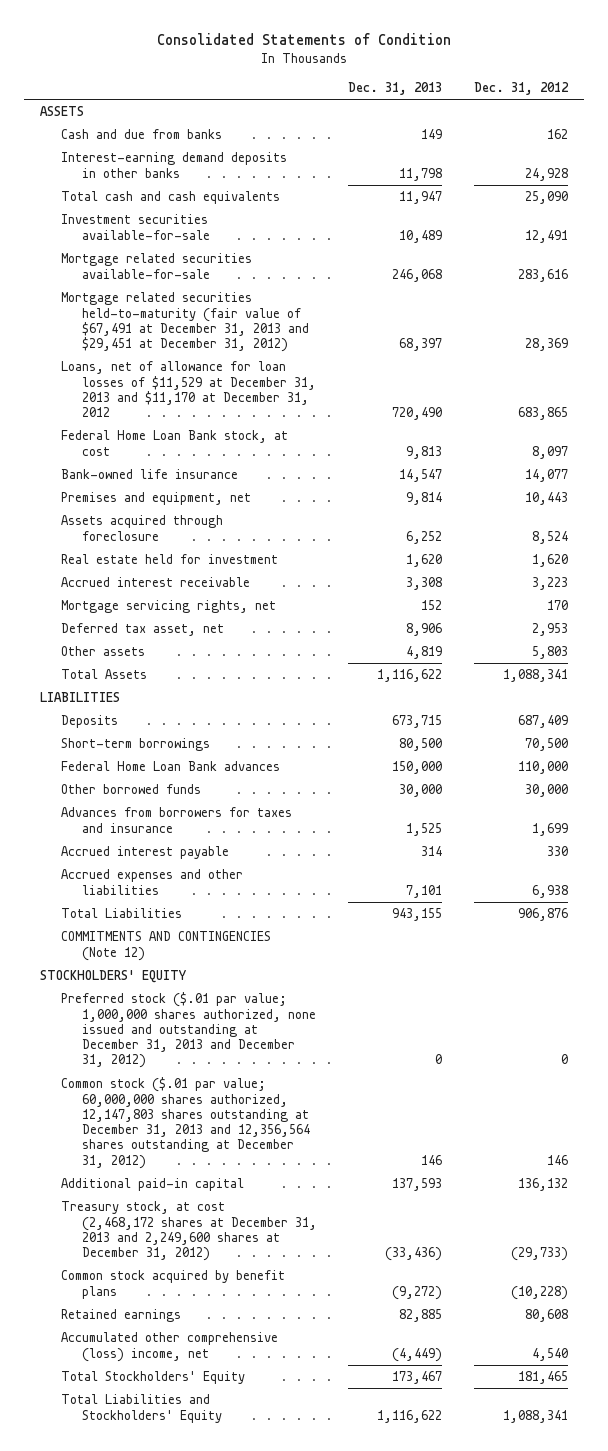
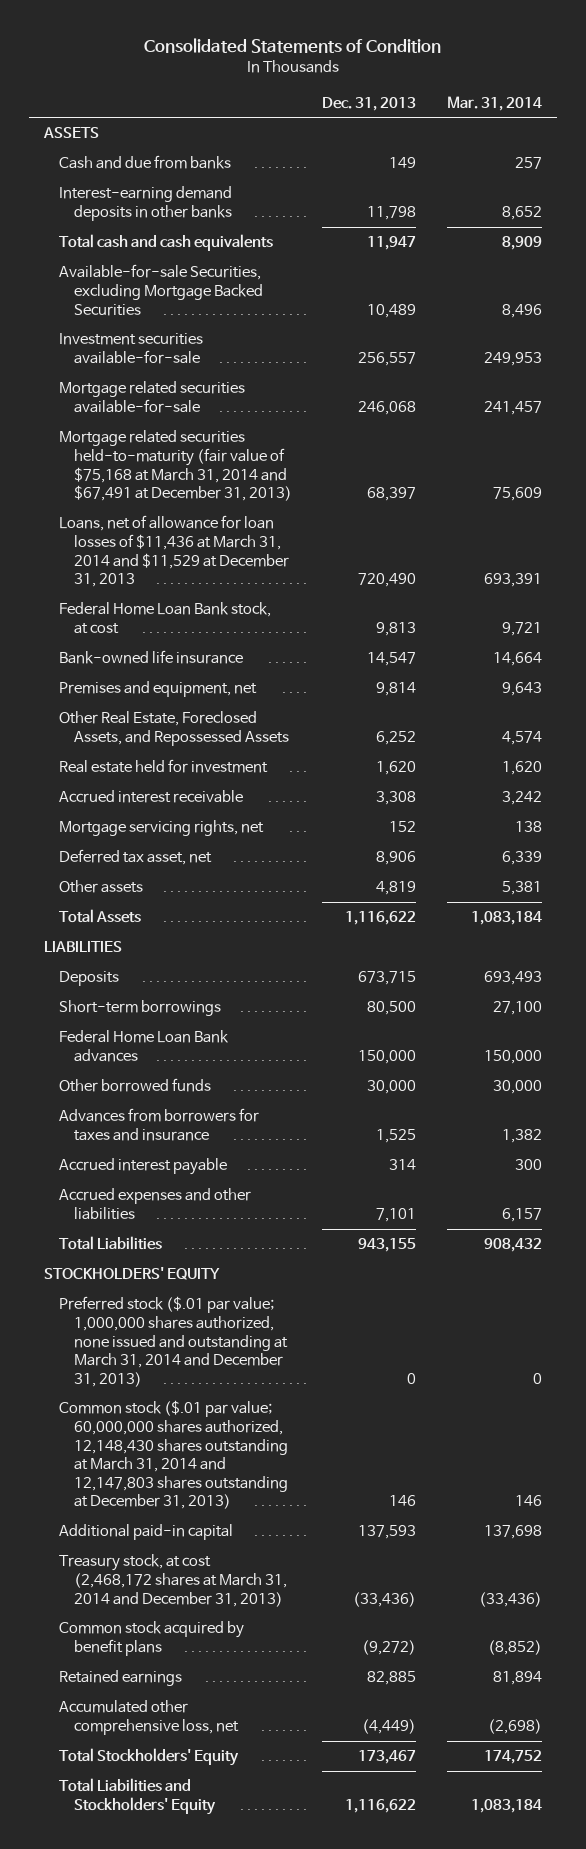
[474,82,570,96] Dec. 31, 2012 -> none
none -> [446,95,542,111] Mar. 31, 2014
none -> [58,264,263,316] Available-for-sale Securities, excluding Mortgage Backed Securities
[399,229,443,243] 10,489 -> [358,352,417,367] 256,557
[60,292,309,353] Mortgage related securities held-to-maturity (fair value of $67,491 at December 31, 2013 and $29,451 at December 31, 2012) -> [58,430,292,502] Mortgage related securities held-to-maturity (fair value of $75,168 at March 31, 2014 and $67,491 at December 31, 2013)
[60,361,316,418] Loans, net of allowance for loan losses of $11,529 at December 31, 2013 and $11,170 at December 31, 2012 -> [58,515,289,588] Loans, net of allowance for loan losses of $11,436 at March 31, 2014 and $11,529 at December 31, 2013
[60,515,223,541] Assets acquired through foreclosure -> [58,711,289,747] Other Real Estate, Foreclosed Assets, and Repossessed Assets
[60,931,271,961] COMMITMENTS AND CONTINGENCIES (Note 12) -> none
[60,992,316,1069] Preferred stock ($.01 par value; 1,000,000 shares authorized, none issued and outstanding at December 31, 2013 and December 31, 2012) -> [58,1296,288,1387] Preferred stock ($.01 par value; 1,000,000 shares authorized, none issued and outstanding at March 31, 2014 and December 31, 2013)
[60,1077,310,1169] Common stock ($.01 par value; 60,000,000 shares authorized, 12,147,803 shares outstanding at December 31, 2013 and 12,356,564 shares outstanding at December 31, 2012) -> [58,1400,288,1510] Common stock ($.01 par value; 60,000,000 shares authorized, 12,148,430 shares outstanding at March 31, 2014 and 12,147,803 shares outstanding at December 31, 2013)
[60,1201,317,1262] Treasury stock, at cost (2,468,172 shares at December 31, 2013 and 2,249,600 shares at December 31, 2012) -> [58,1554,287,1607] Treasury stock, at cost (2,468,172 shares at March 31, 2014 and December 31, 2013)
[60,1332,278,1362] Accumulated other comprehensive (loss) income, net -> [58,1700,239,1736] Accumulated other comprehensive loss, net

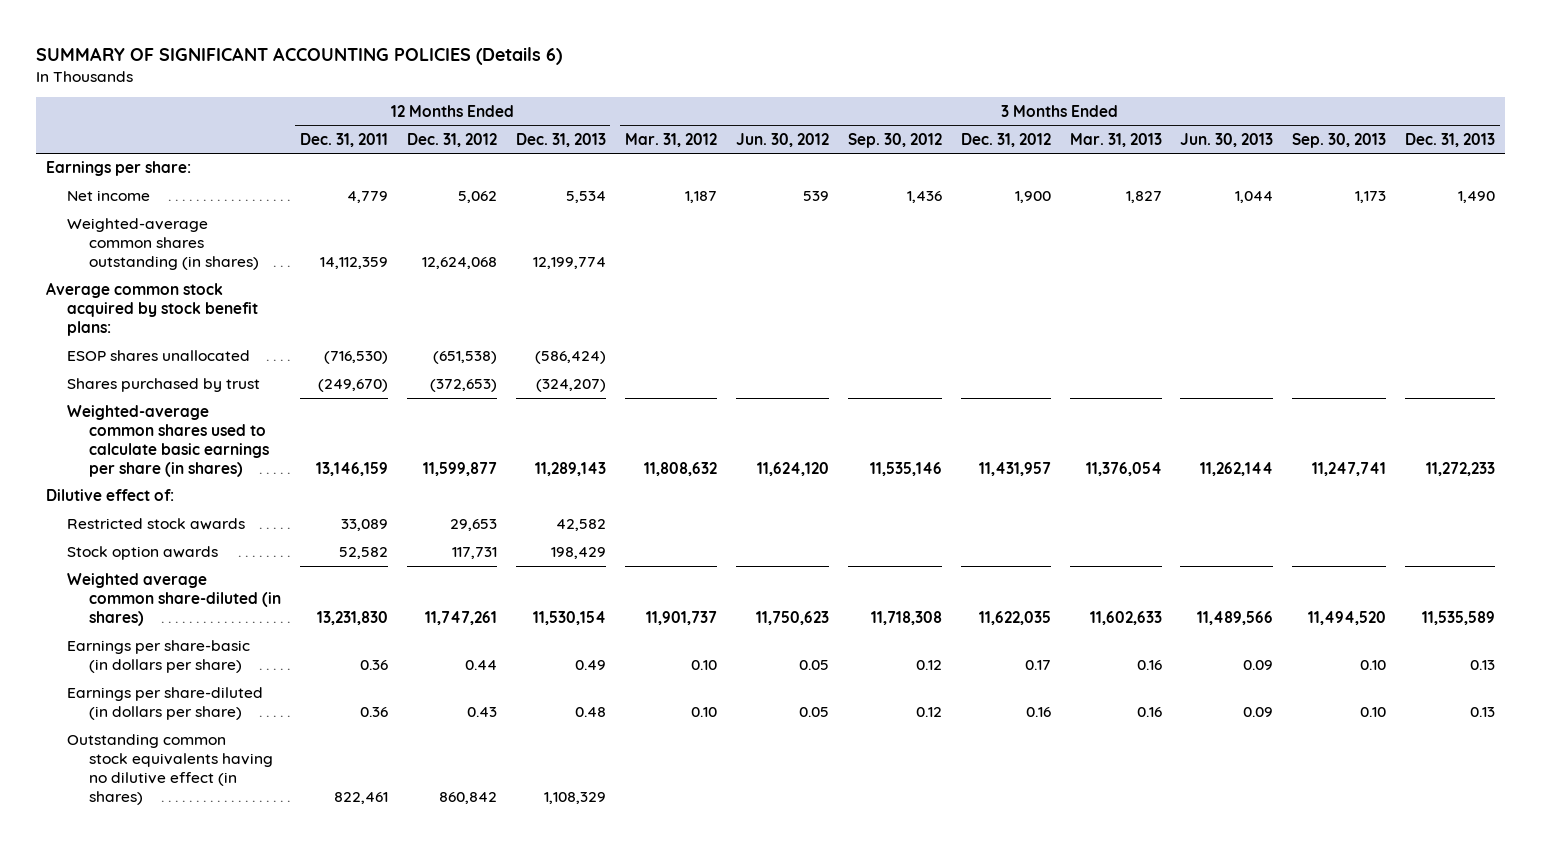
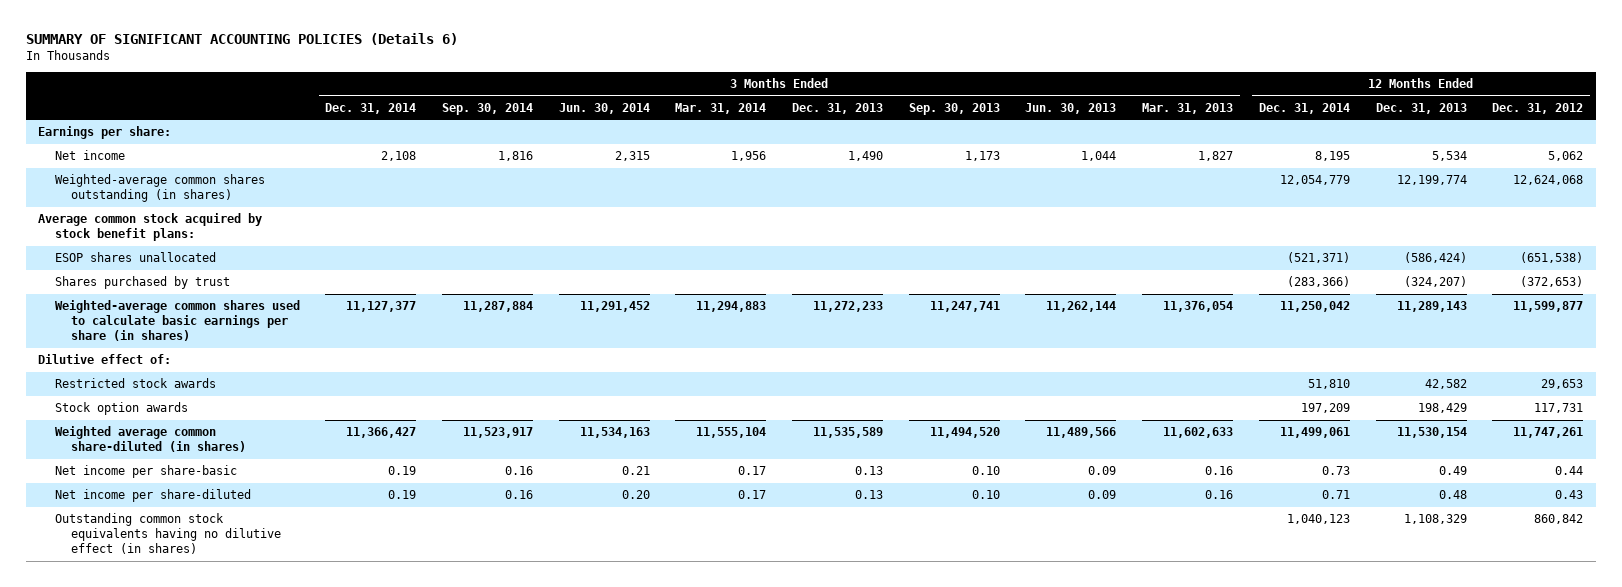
[299,132,388,147] Dec. 31, 2011 -> none
[624,132,717,147] Mar. 31, 2012 -> none
[735,132,829,147] Jun. 30, 2012 -> none
[847,132,942,148] Sep. 30, 2012 -> none
[960,132,1051,147] Dec. 31, 2012 -> none
none -> [325,102,417,114] Dec. 31, 2014
none -> [441,102,533,115] Sep. 30, 2014
none -> [558,102,650,114] Jun. 30, 2014
none -> [675,102,767,114] Mar. 31, 2014
none -> [1258,102,1350,114] Dec. 31, 2014
[67,640,251,674] Earnings per share-basic (in dollars per share) -> [54,465,237,479] Net income per share-basic
[67,687,264,721] Earnings per share-diluted (in dollars per share) -> [54,489,251,503] Net income per share-diluted

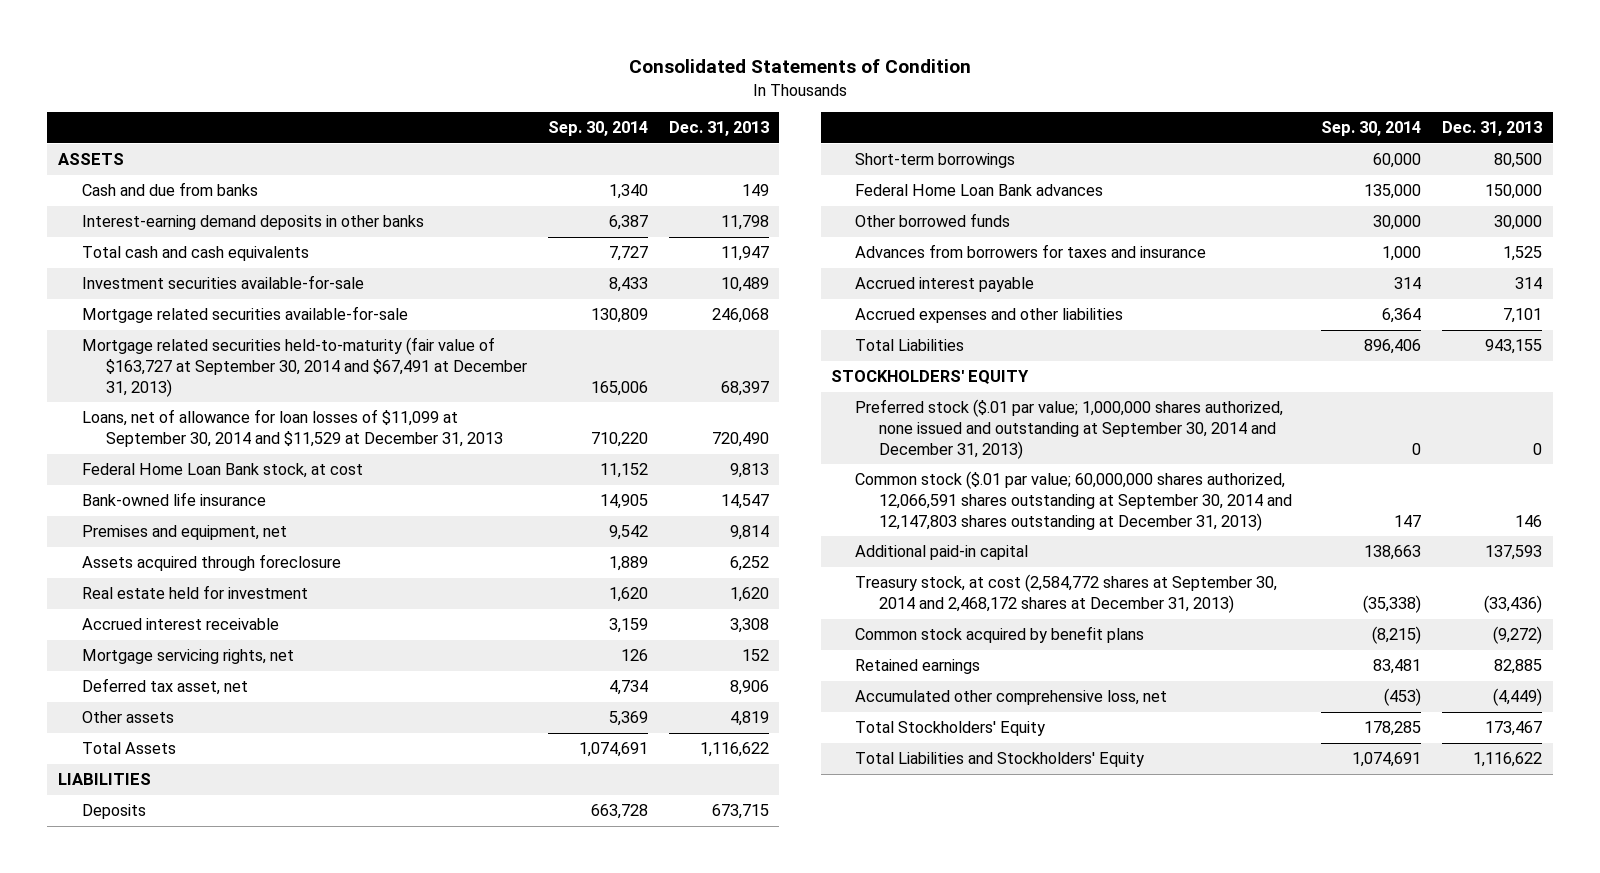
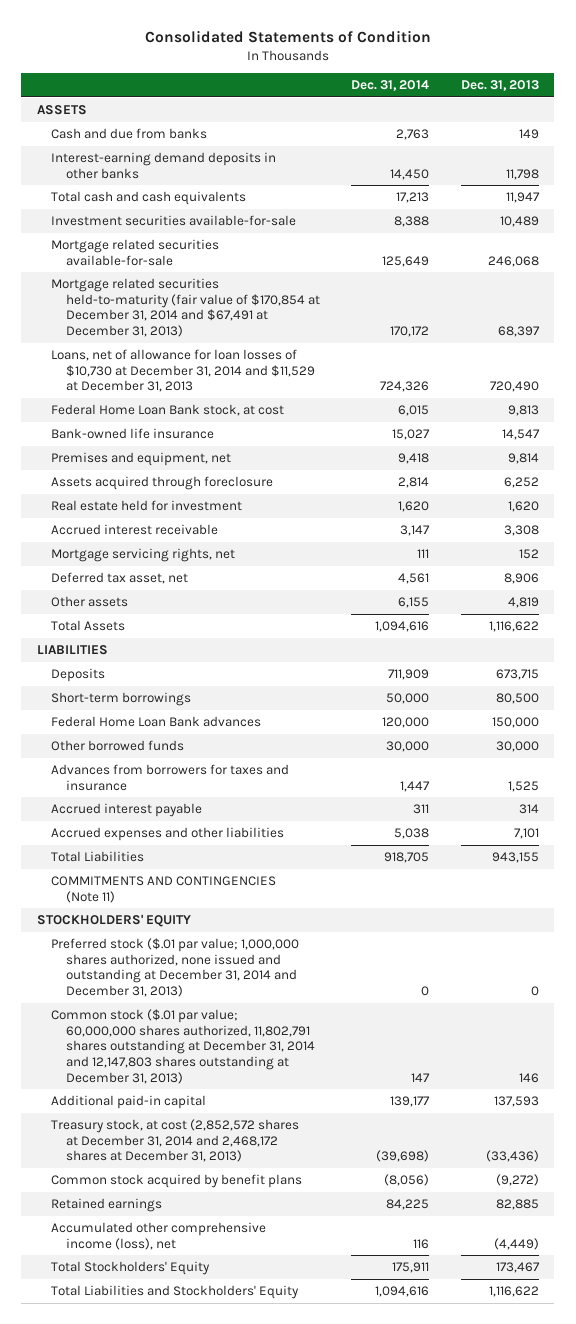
[547,121,648,137] Sep. 30, 2014 -> none
none -> [351,80,430,92] Dec. 31, 2014
[81,337,527,398] Mortgage related securities held-to-maturity (fair value of $163,727 at September 30, 2014 and $67,491 at December 31, 2013) -> [51,277,320,338] Mortgage related securities held-to-maturity (fair value of $170,854 at December 31, 2014 and $67,491 at December 31, 2013)
[81,409,503,448] Loans, net of allowance for loan losses of $11,099 at September 30, 2014 and $11,529 at December 31, 2013 -> [51,348,315,393] Loans, net of allowance for loan losses of $10,730 at December 31, 2014 and $11,529 at December 31, 2013
none -> [51,875,277,903] COMMITMENTS AND CONTINGENCIES (Note 11)
[855,399,1284,460] Preferred stock ($.01 par value; 1,000,000 shares authorized, none issued and outstanding at September 30, 2014 and December 31, 2013) -> [51,937,300,998] Preferred stock ($.01 par value; 1,000,000 shares authorized, none issued and outstanding at December 31, 2014 and December 31, 2013)
[855,471,1293,532] Common stock ($.01 par value; 60,000,000 shares authorized, 12,066,591 shares outstanding at September 30, 2014 and 12,147,803 shares outstanding at December 31, 2013) -> [51,1008,315,1084] Common stock ($.01 par value; 60,000,000 shares authorized, 11,802,791 shares outstanding at December 31, 2014 and 12,147,803 shares outstanding at December 31, 2013)
[855,574,1278,614] Treasury stock, at cost (2,584,772 shares at September 30, 2014 and 2,468,172 shares at December 31, 2013) -> [51,1118,300,1163] Treasury stock, at cost (2,852,572 shares at December 31, 2014 and 2,468,172 shares at December 31, 2013)
[855,690,1168,706] Accumulated other comprehensive loss, net -> [51,1221,267,1250] Accumulated other comprehensive income (loss), net

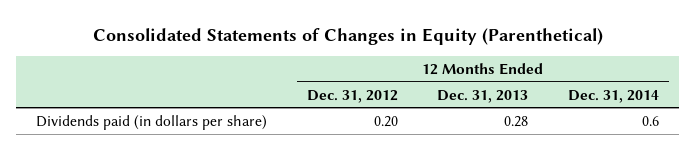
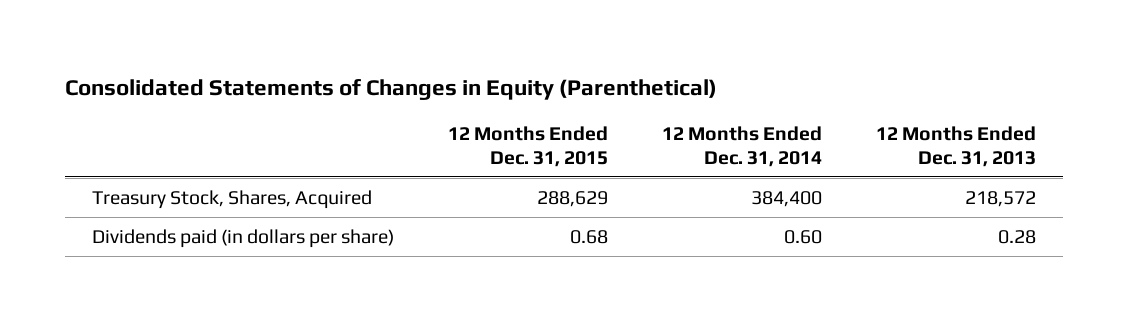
[306,89,398,103] Dec. 31, 2012 -> none
none -> [447,126,608,167] 12 Months Ended Dec. 31, 2015
none -> [92,189,373,209] Treasury Stock, Shares, Acquired
[641,115,659,126] 0.6 -> [783,229,822,244] 0.60

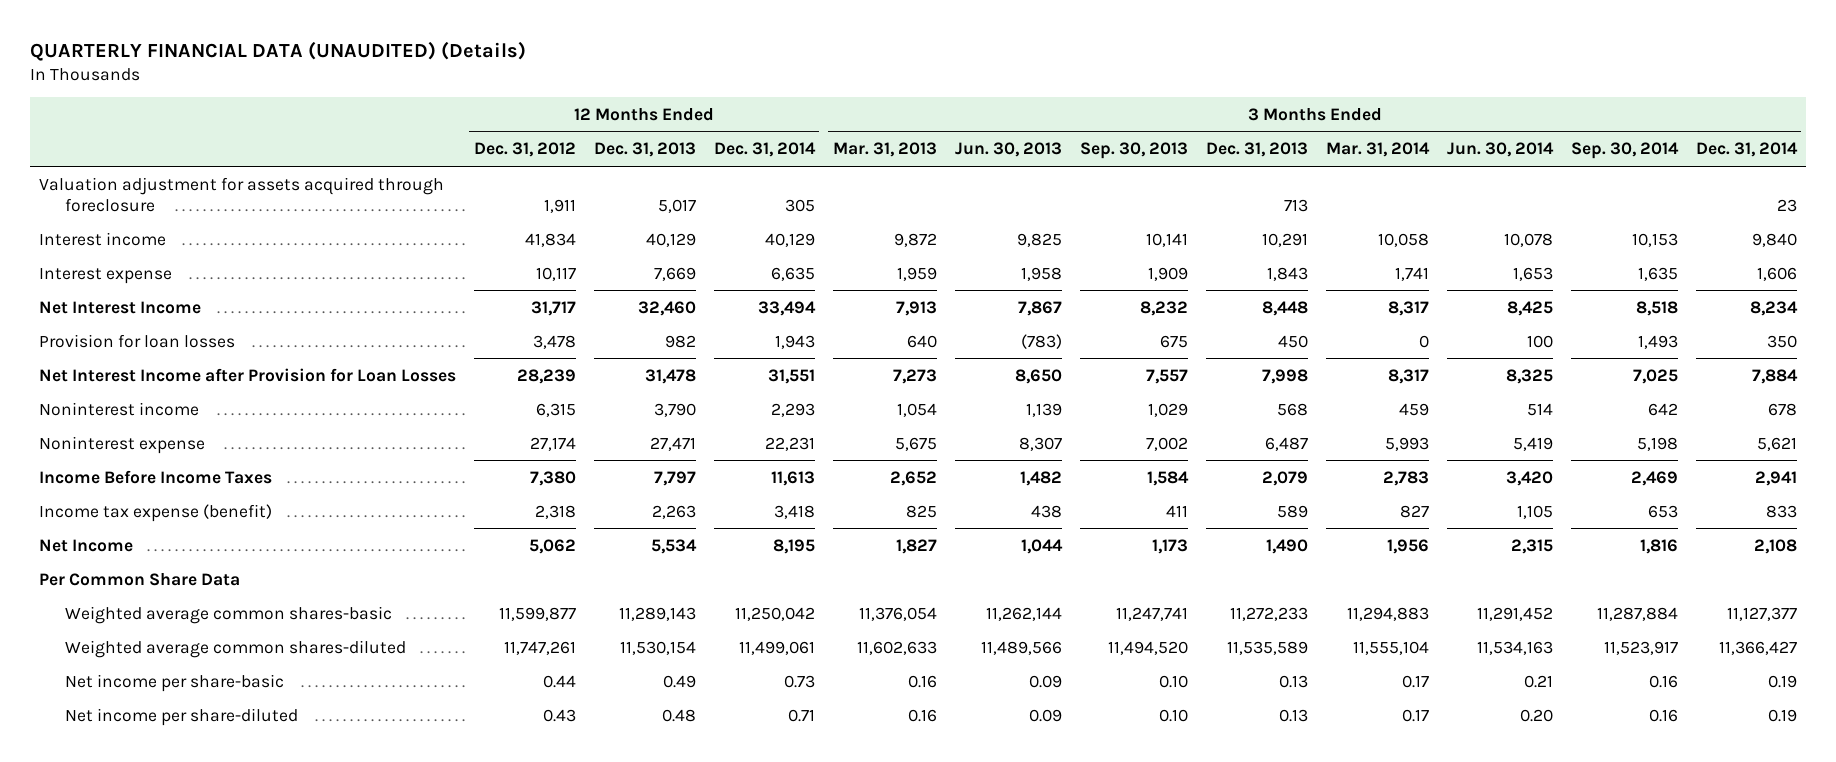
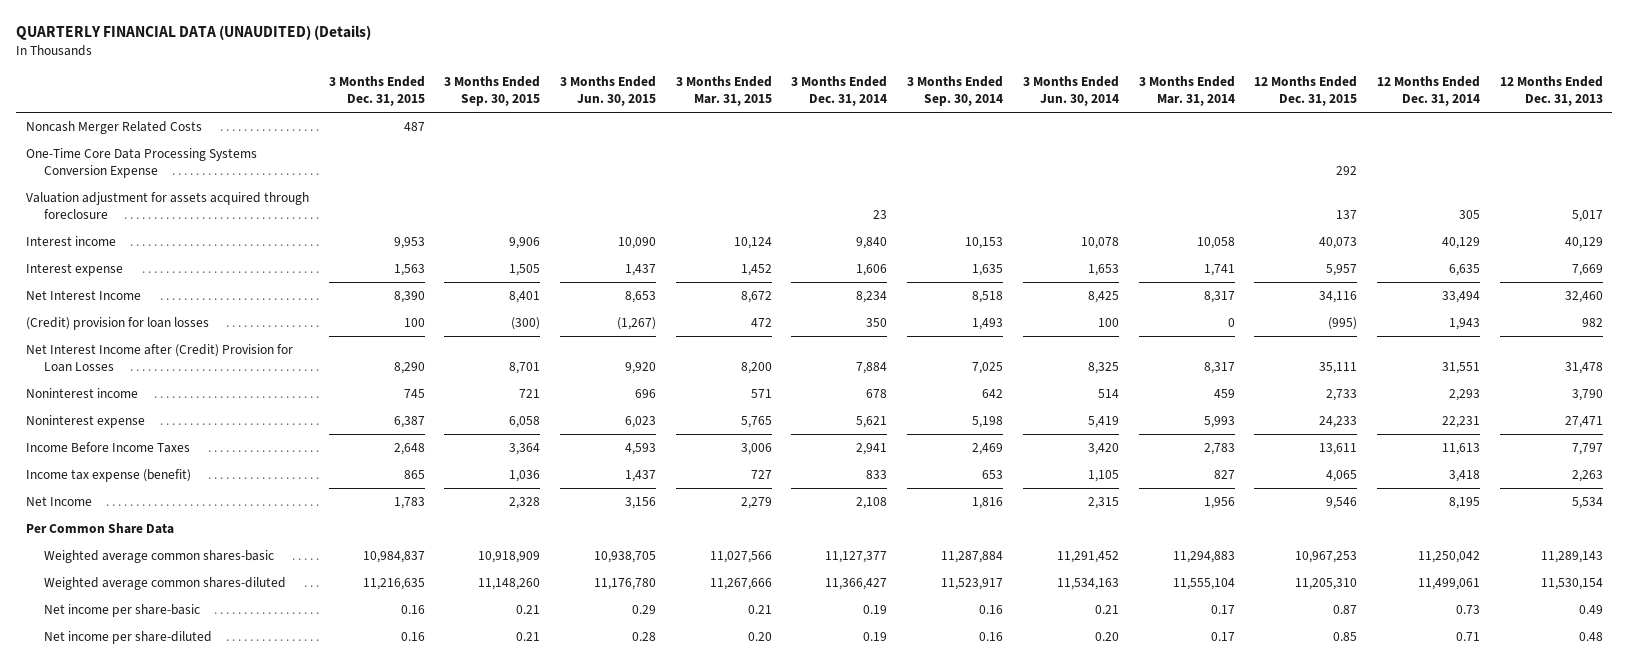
[473,142,576,158] Dec. 31, 2012 -> none
[832,142,937,158] Mar. 31, 2013 -> none
[954,142,1062,158] Jun. 30, 2013 -> none
[1079,142,1188,160] Sep. 30, 2013 -> none
[1205,142,1308,158] Dec. 31, 2013 -> none
none -> [328,76,425,107] 3 Months Ended Dec. 31, 2015
none -> [444,76,541,107] 3 Months Ended Sep. 30, 2015
none -> [560,76,657,107] 3 Months Ended Jun. 30, 2015
none -> [675,76,772,107] 3 Months Ended Mar. 31, 2015
none -> [1254,76,1358,107] 12 Months Ended Dec. 31, 2015
none -> [26,120,203,134] Noncash Merger Related Costs
none -> [26,147,258,178] One-Time Core Data Processing Systems Conversion Expense
[38,333,235,348] Provision for loan losses -> [26,316,210,330] (Credit) provision for loan losses
[38,367,456,382] Net Interest Income after Provision for Loan Losses -> [26,343,294,372] Net Interest Income after (Credit) Provision for Loan Losses

